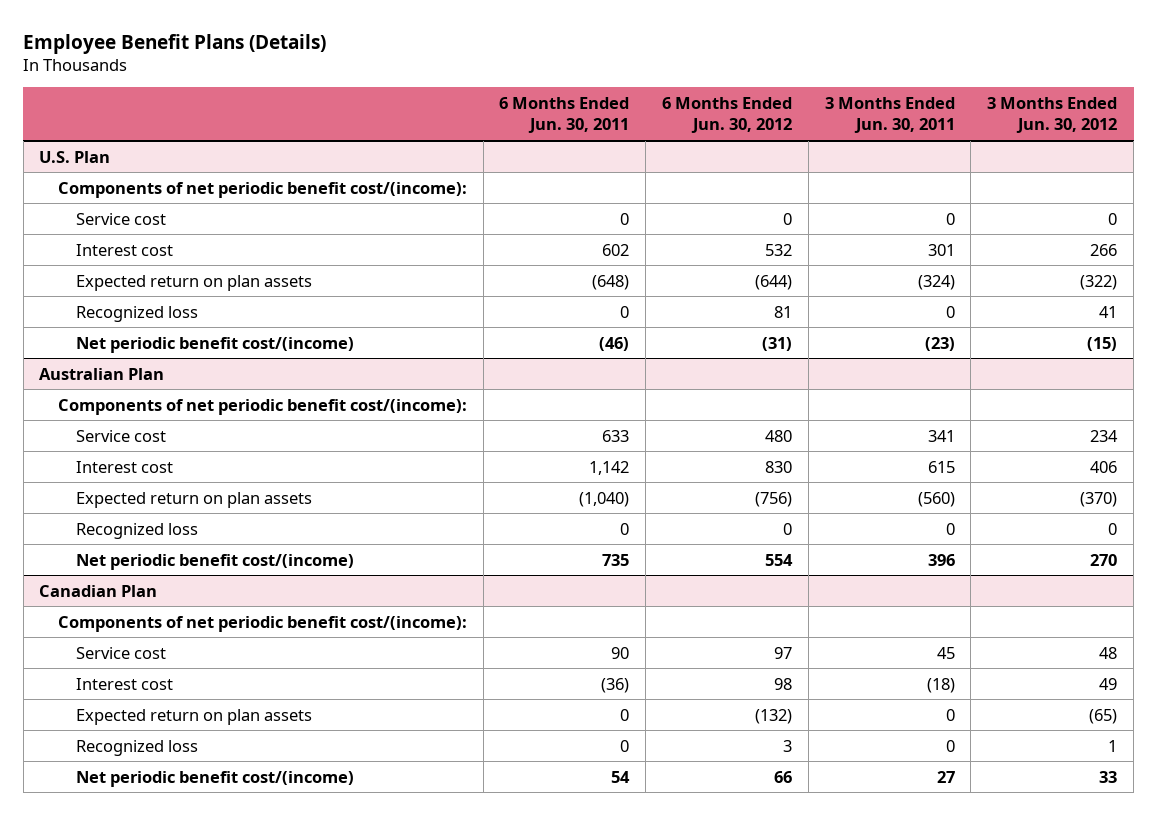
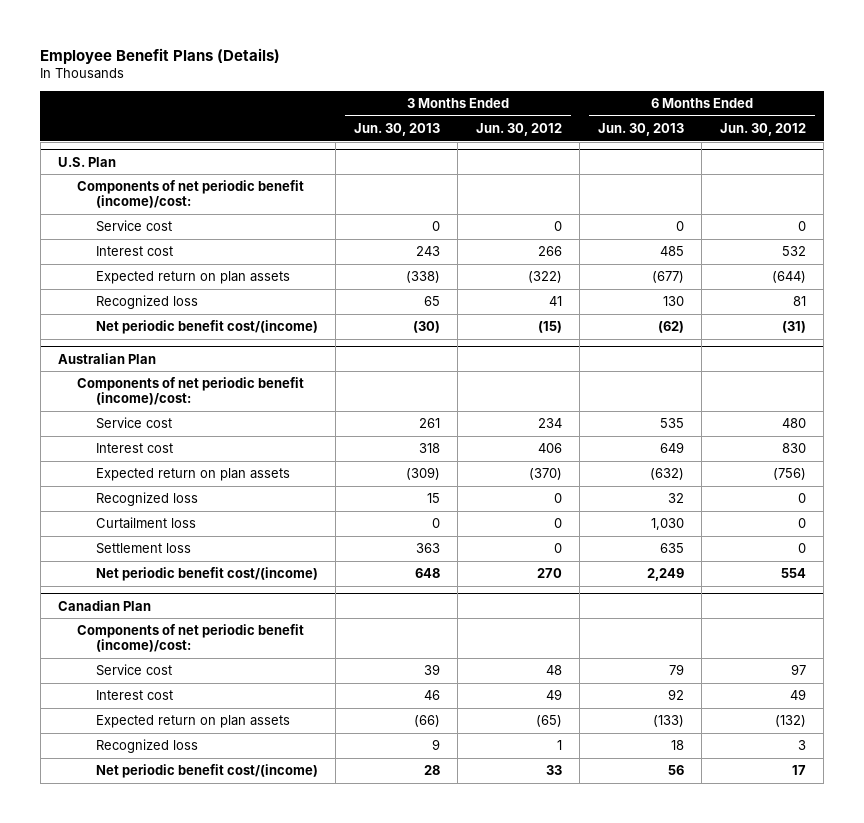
[499,97,630,134] 6 Months Ended Jun. 30, 2011 -> none
[824,97,955,134] 3 Months Ended Jun. 30, 2011 -> none
none -> [353,123,440,137] Jun. 30, 2013
none -> [597,123,684,137] Jun. 30, 2013
[57,181,467,198] Components of net periodic benefit cost/(income): -> [77,180,305,209] Components of net periodic benefit (income)/cost:
[57,398,467,415] Components of net periodic benefit cost/(income): -> [77,377,305,406] Components of net periodic benefit (income)/cost:
none -> [95,517,196,530] Curtailment loss
none -> [95,543,191,555] Settlement loss
[57,615,467,632] Components of net periodic benefit cost/(income): -> [77,624,305,653] Components of net periodic benefit (income)/cost:
[774,677,793,690] 98 -> [789,689,806,701] 49
[774,770,793,783] 66 -> [791,765,806,776] 17

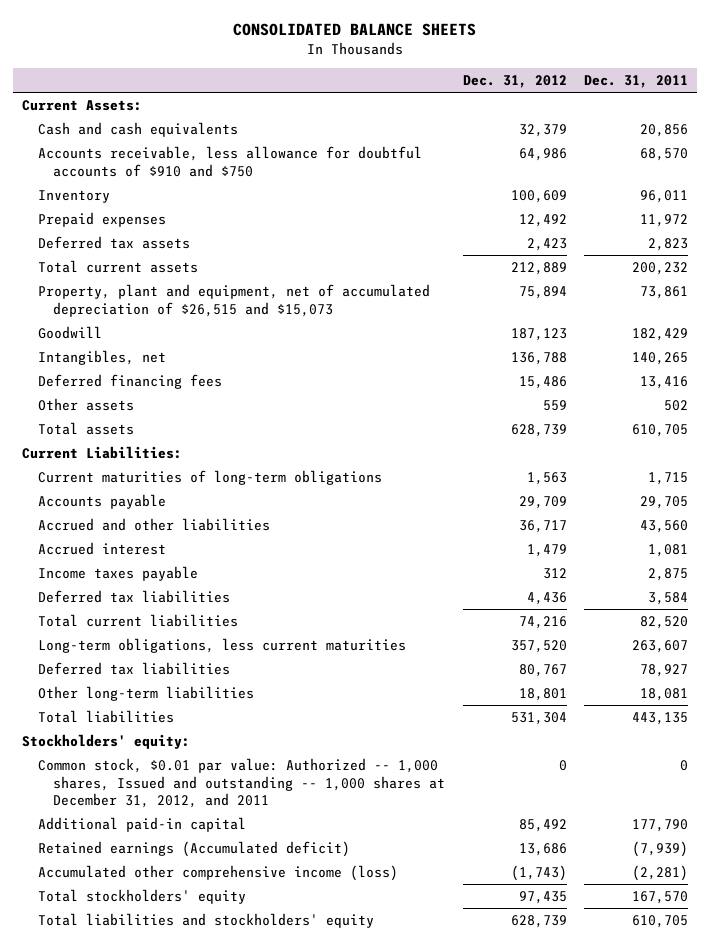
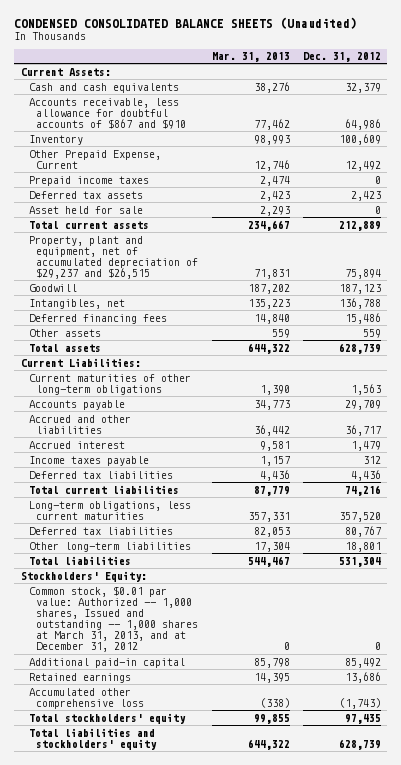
[233,23,477,37] CONSOLIDATED BALANCE SHEETS -> [14,16,358,29] CONDENSED CONSOLIDATED BALANCE SHEETS (Unaudited)
[584,75,689,89] Dec. 31, 2011 -> none
none -> [211,52,290,63] Mar. 31, 2013
[37,145,422,177] Accounts receivable, less allowance for doubtful accounts of $910 and $750 -> [28,97,187,129] Accounts receivable, less allowance for doubtful accounts of $867 and $910
[37,211,166,227] Prepaid expenses -> [28,149,161,169] Other Prepaid Expense, Current
none -> [28,175,149,186] Prepaid income taxes
none -> [28,205,143,214] Asset held for sale
[37,283,430,317] Property, plant and equipment, net of accumulated depreciation of $26,515 and $15,073 -> [28,235,199,279] Property, plant and equipment, net of accumulated depreciation of $29,237 and $26,515
[37,469,382,485] Current maturities of long-term obligations -> [28,373,191,395] Current maturities of other long-term obligations
[22,733,191,749] Stockholders' equity: -> [20,570,147,582] Stockholders' Equity:
[37,757,445,809] Common stock, $0.01 par value: Authorized -- 1,000 shares, Issued and outstanding -- 1,000 shares at December 31, 2012, and 2011 -> [28,585,199,653] Common stock, $0.01 par value: Authorized -- 1,000 shares, Issued and outstanding -- 1,000 shares at March 31, 2013, and at December 31, 2012
[37,840,350,857] Retained earnings (Accumulated deficit) -> [28,672,131,683] Retained earnings
[37,864,398,881] Accumulated other comprehensive income (loss) -> [28,687,145,709] Accumulated other comprehensive loss

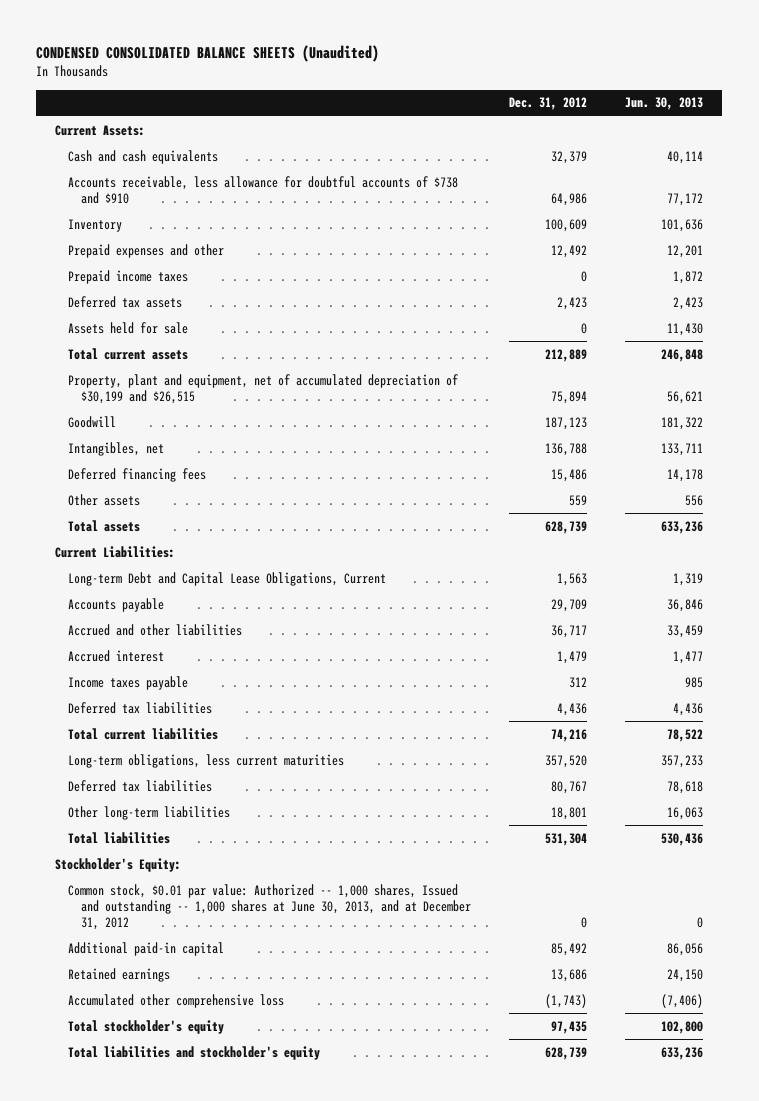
[211,52,290,63] Mar. 31, 2013 -> none
none -> [625,97,704,111] Jun. 30, 2013
[28,97,187,129] Accounts receivable, less allowance for doubtful accounts of $867 and $910 -> [68,175,459,204] Accounts receivable, less allowance for doubtful accounts of $738 and $910
[28,149,161,169] Other Prepaid Expense, Current -> [68,243,225,258] Prepaid expenses and other
[28,205,143,214] Asset held for sale -> [68,321,189,334] Assets held for sale
[28,235,199,279] Property, plant and equipment, net of accumulated depreciation of $29,237 and $26,515 -> [68,373,459,404] Property, plant and equipment, net of accumulated depreciation of $30,199 and $26,515
[28,373,191,395] Current maturities of other long-term obligations -> [68,571,387,586] Long-term Debt and Capital Lease Obligations, Current
[20,570,147,582] Stockholders' Equity: -> [55,857,182,872] Stockholder's Equity:
[28,585,199,653] Common stock, $0.01 par value: Authorized -- 1,000 shares, Issued and outstanding -- 1,000 shares at March 31, 2013, and at December 31, 2012 -> [68,883,472,930] Common stock, $0.01 par value: Authorized -- 1,000 shares, Issued and outstanding -- 1,000 shares at June 30, 2013, and at December 31, 2012
[28,712,186,724] Total stockholders' equity -> [68,1019,225,1034] Total stockholder's equity
[28,727,158,750] Total liabilities and stockholders' equity -> [68,1045,321,1060] Total liabilities and stockholder's equity

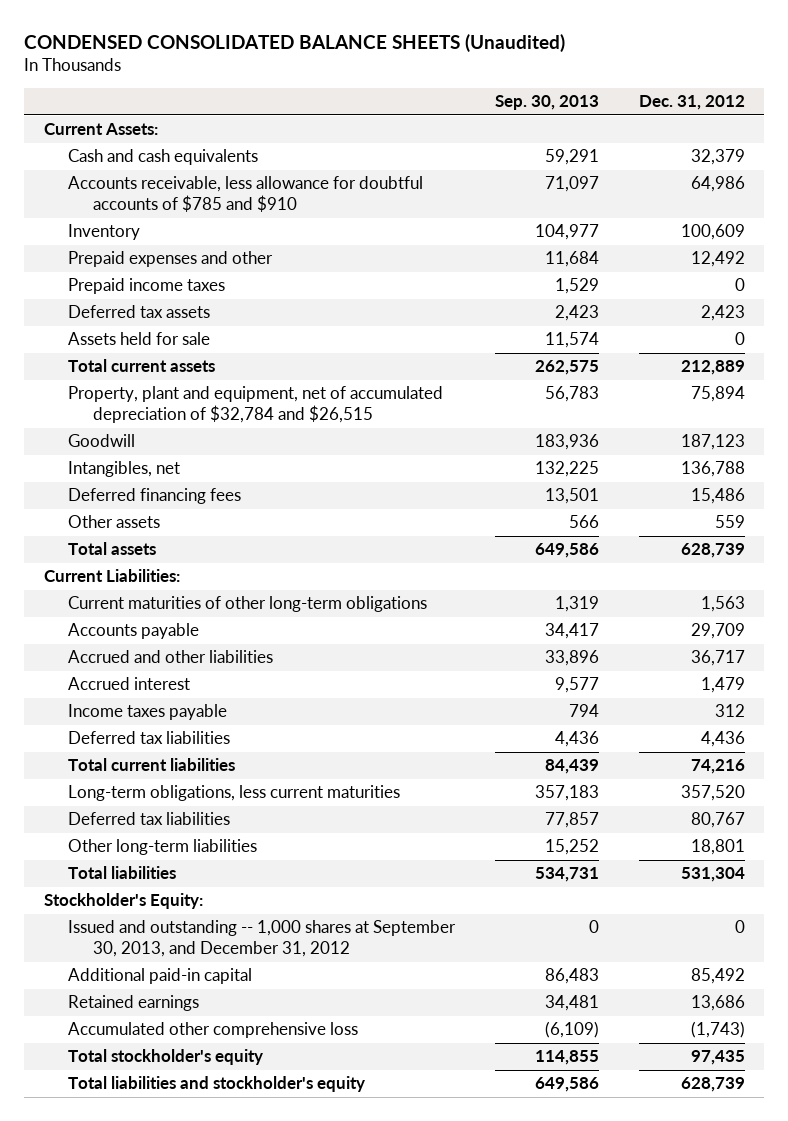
[625,97,704,111] Jun. 30, 2013 -> none
none -> [494,95,599,111] Sep. 30, 2013
[68,175,459,204] Accounts receivable, less allowance for doubtful accounts of $738 and $910 -> [68,176,424,212] Accounts receivable, less allowance for doubtful accounts of $785 and $910
[68,373,459,404] Property, plant and equipment, net of accumulated depreciation of $30,199 and $26,515 -> [68,386,444,423] Property, plant and equipment, net of accumulated depreciation of $32,784 and $26,515
[68,571,387,586] Long-term Debt and Capital Lease Obligations, Current -> [68,596,428,613] Current maturities of other long-term obligations
[68,883,472,930] Common stock, $0.01 par value: Authorized -- 1,000 shares, Issued and outstanding -- 1,000 shares at June 30, 2013, and at December 31, 2012 -> [68,920,457,957] Issued and outstanding -- 1,000 shares at September 30, 2013, and December 31, 2012

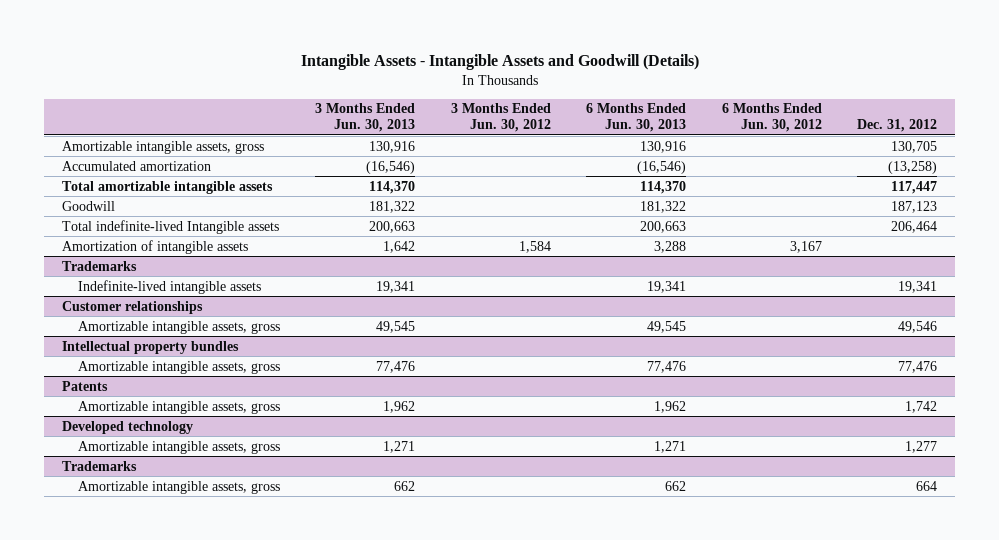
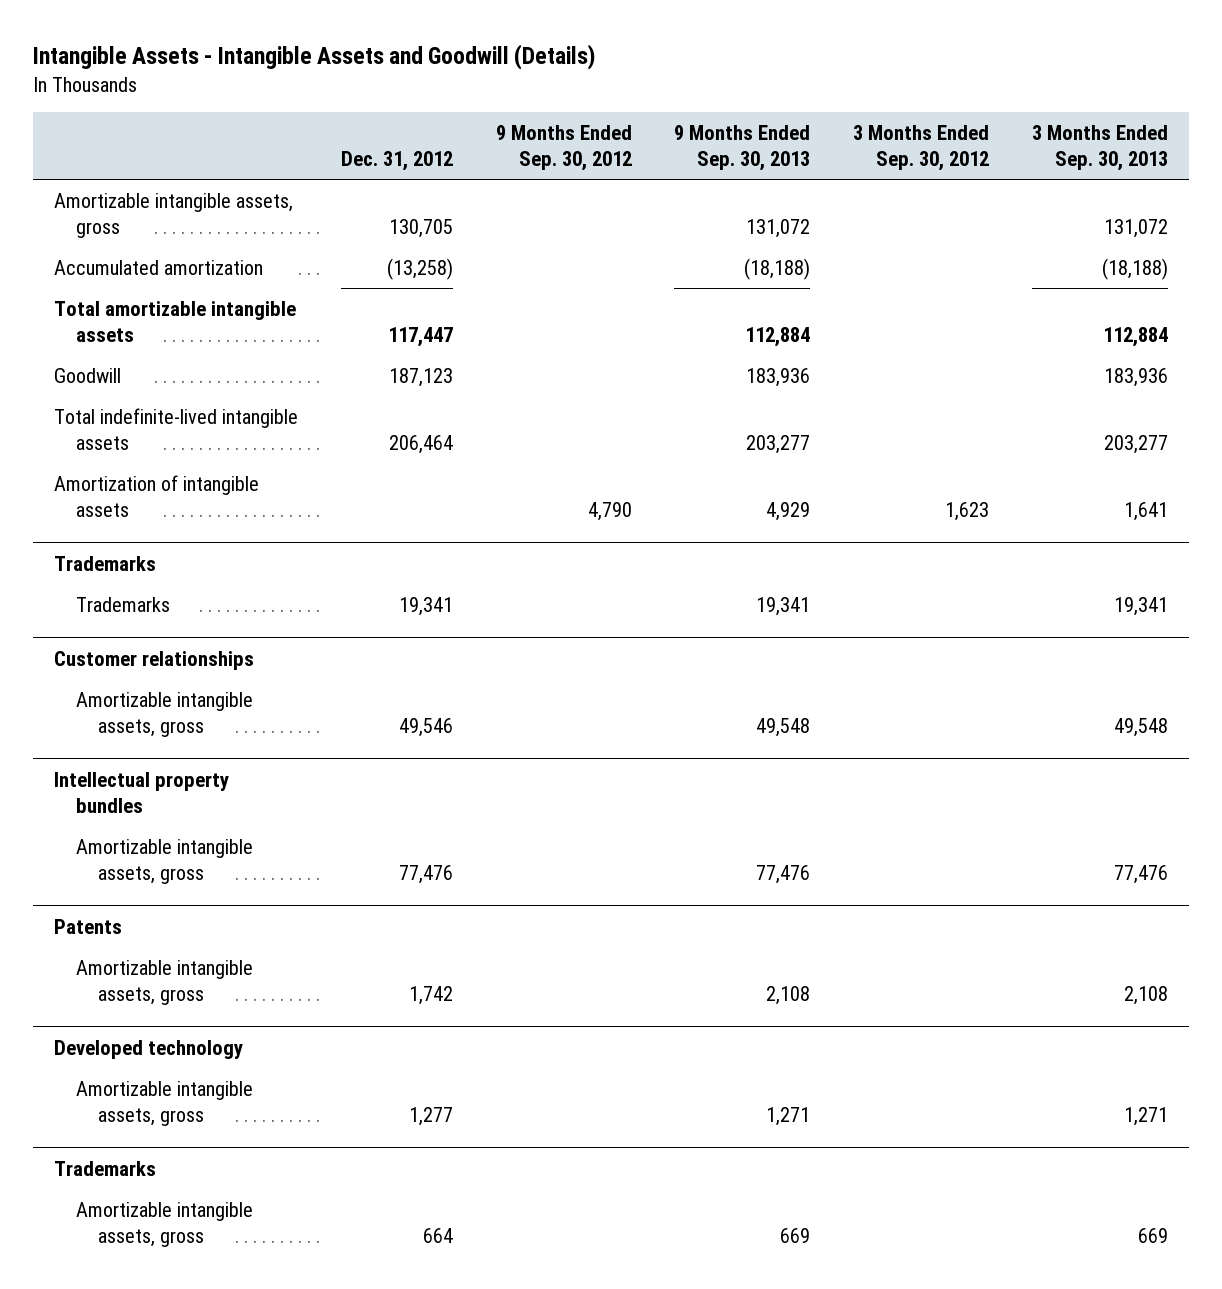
[315,103,416,133] 3 Months Ended Jun. 30, 2013 -> none
[450,103,551,133] 3 Months Ended Jun. 30, 2012 -> none
[586,103,687,133] 6 Months Ended Jun. 30, 2013 -> none
[721,103,822,133] 6 Months Ended Jun. 30, 2012 -> none
none -> [495,125,632,171] 9 Months Ended Sep. 30, 2012
none -> [674,125,811,171] 9 Months Ended Sep. 30, 2013
none -> [853,125,990,171] 3 Months Ended Sep. 30, 2012
none -> [1031,125,1168,171] 3 Months Ended Sep. 30, 2013
[61,219,279,234] Total indefinite-lived Intangible assets -> [54,407,299,450] Total indefinite-lived intangible assets
[77,279,261,294] Indefinite-lived intangible assets -> [76,596,171,612] Trademarks

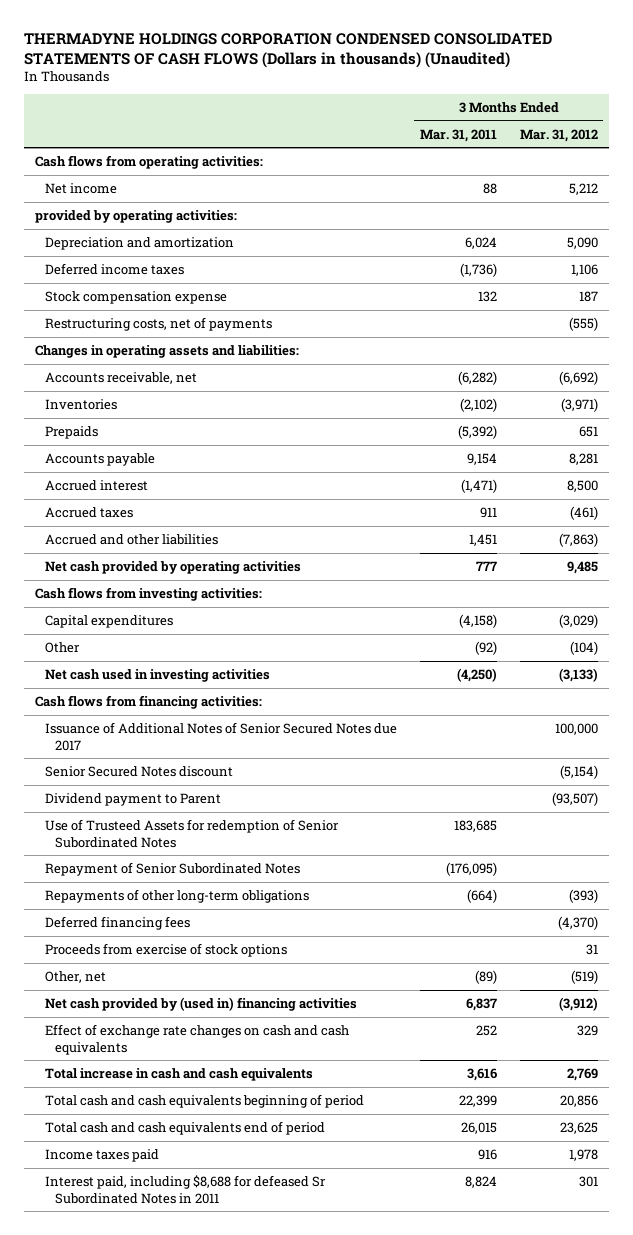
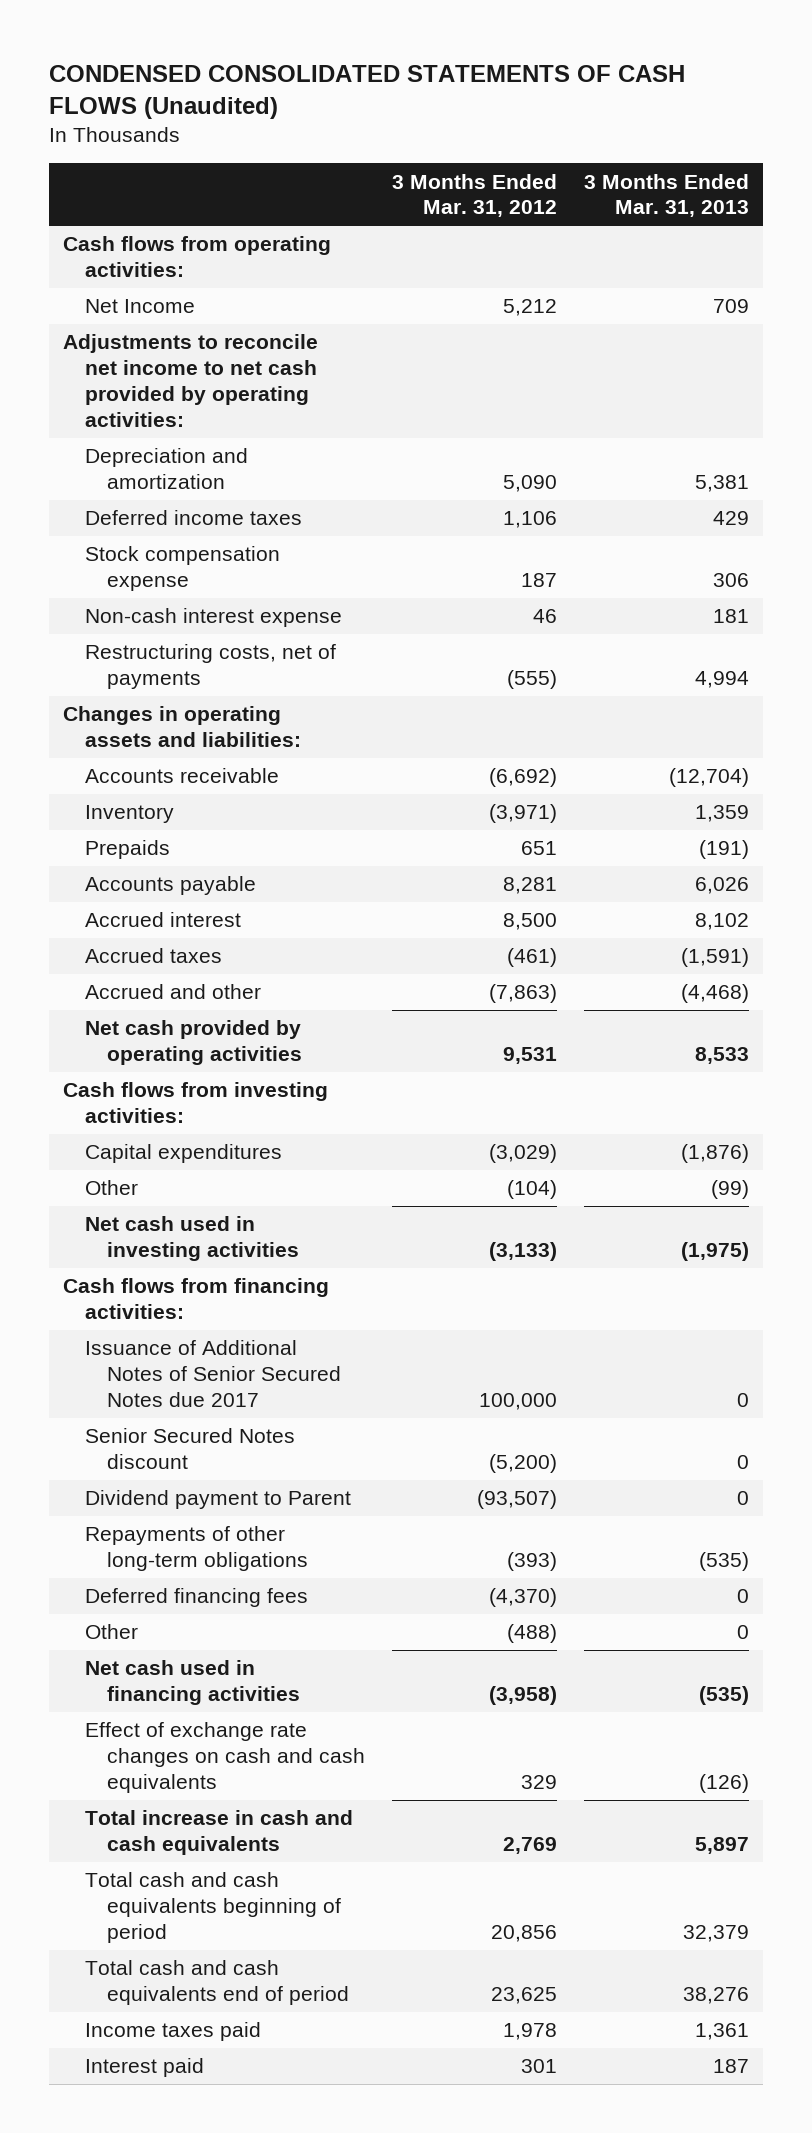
[23,32,552,68] THERMADYNE HOLDINGS CORPORATION CONDENSED CONSOLIDATED STATEMENTS OF CASH FLOWS (Dollars in thousands) (Unaudited) -> [49,64,686,120] CONDENSED CONSOLIDATED STATEMENTS OF CASH FLOWS (Unaudited)
[419,128,497,142] Mar. 31, 2011 -> none
none -> [584,173,750,218] 3 Months Ended Mar. 31, 2013
[34,210,237,224] provided by operating activities: -> none
[45,183,118,195] Net income -> [84,299,195,314] Net Income
none -> [62,334,318,427] Adjustments to reconcile net income to net cash provided by operating activities:
none -> [84,608,342,628] Non-cash interest expense
[45,372,198,385] Accounts receivable, net -> [84,768,279,784] Accounts receivable
[45,399,118,411] Inventories -> [84,805,174,824] Inventory
[45,534,219,546] Accrued and other liabilities -> [84,984,261,1000] Accrued and other
[566,561,598,575] 9,485 -> [503,1047,558,1065] 9,531
[559,765,598,780] (5,154) -> [489,1454,558,1474] (5,200)
[45,819,340,848] Use of Trusteed Assets for redemption of Senior Subordinated Notes -> none
[45,862,301,877] Repayment of Senior Subordinated Notes -> none
[45,943,288,958] Proceeds from exercise of stock options -> none
[45,971,107,984] Other, net -> [84,1624,138,1640] Other
[570,970,598,985] (519) -> [507,1624,558,1644] (488)
[45,997,358,1012] Net cash provided by (used in) financing activities -> [84,1660,300,1706] Net cash used in financing activities
[558,997,598,1012] (3,912) -> [489,1686,558,1706] (3,958)
[45,1175,327,1204] Interest paid, including $8,688 for defeased Sr Subordinated Notes in 2011 -> [84,2058,204,2078] Interest paid

